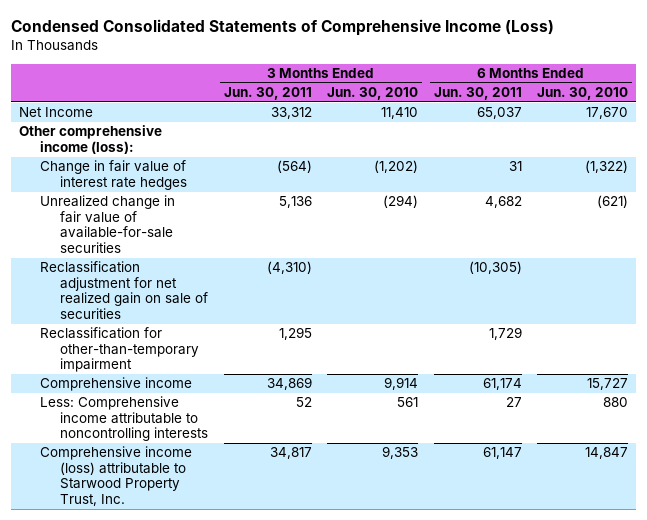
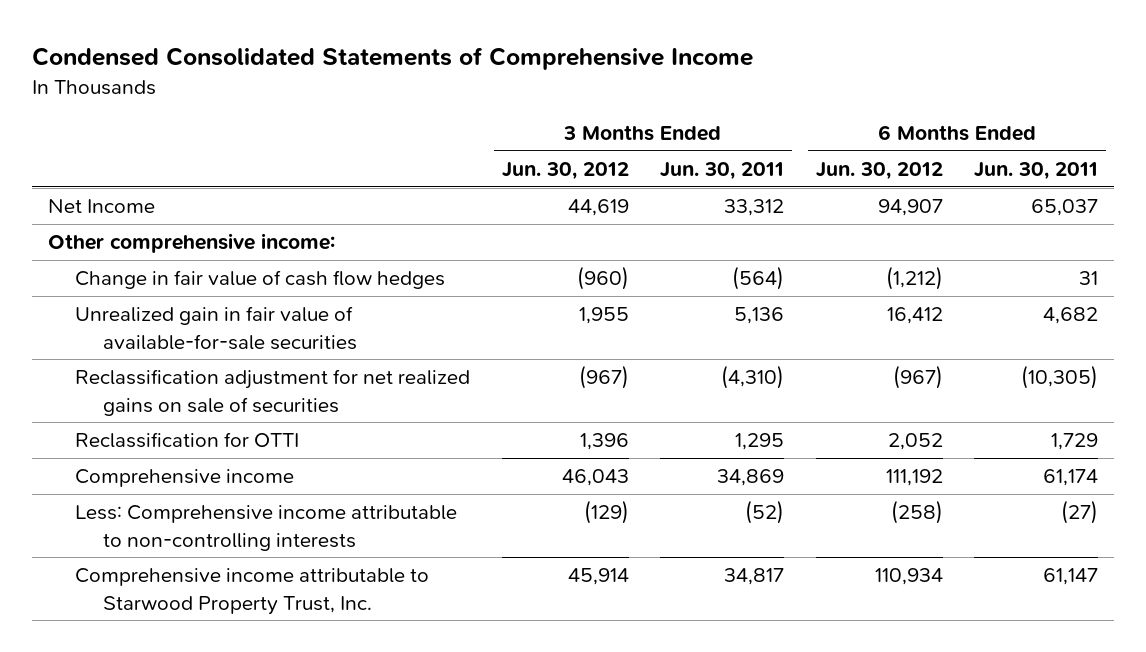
[11,19,555,37] Condensed Consolidated Statements of Comprehensive Income (Loss) -> [32,47,754,71] Condensed Consolidated Statements of Comprehensive Income
[327,86,419,100] Jun. 30, 2010 -> none
[537,86,629,100] Jun. 30, 2010 -> none
none -> [501,161,629,180] Jun. 30, 2012
none -> [815,161,943,180] Jun. 30, 2012
[19,125,163,154] Other comprehensive income (loss): -> [47,233,335,254] Other comprehensive income:
[39,160,188,190] Change in fair value of interest rate hedges -> [75,270,446,290] Change in fair value of cash flow hedges
[39,195,175,254] Unrealized change in fair value of available-for-sale securities -> [75,306,358,350] Unrealized gain in fair value of available-for-sale securities
[39,261,209,320] Reclassification adjustment for net realized gain on sale of securities -> [75,369,471,416] Reclassification adjustment for net realized gains on sale of securities
[39,327,200,373] Reclassification for other-than-temporary impairment -> [75,432,300,449] Reclassification for OTTI
[39,396,209,442] Less: Comprehensive income attributable to noncontrolling interests -> [75,505,458,551] Less: Comprehensive income attributable to non-controlling interests
[295,397,312,408] 52 -> [745,500,785,525] (52)
[505,397,522,408] 27 -> [1060,500,1098,525] (27)
[39,446,192,507] Comprehensive income (loss) attributable to Starwood Property Trust, Inc. -> [75,568,430,615] Comprehensive income attributable to Starwood Property Trust, Inc.

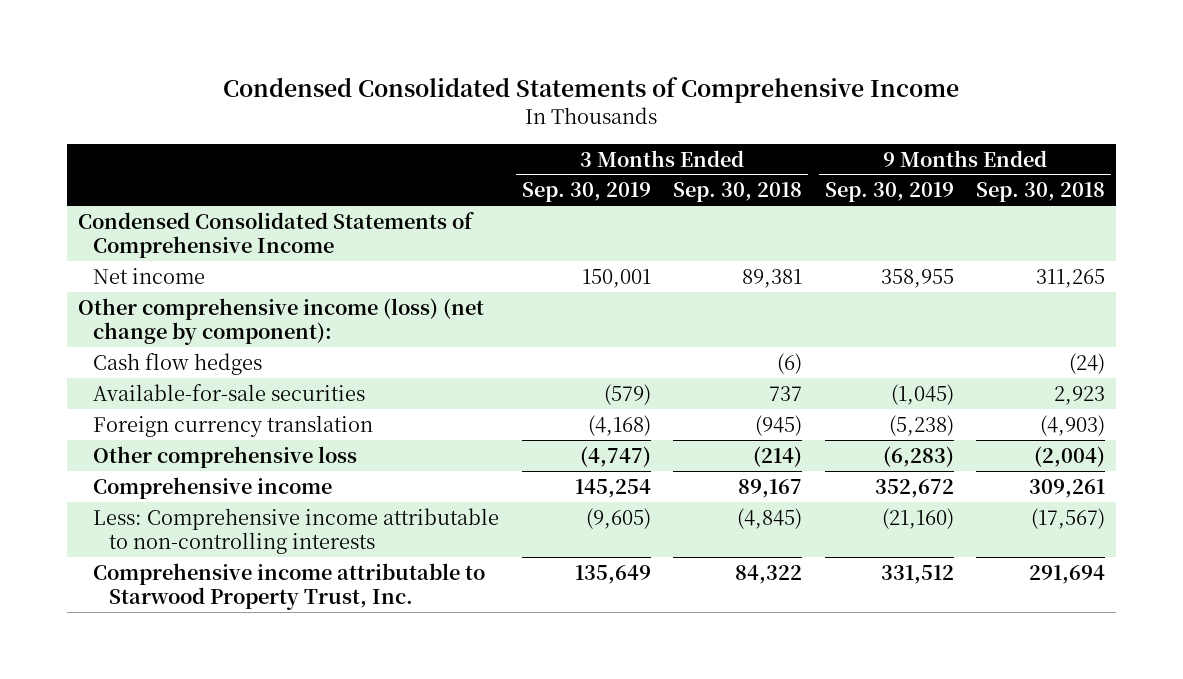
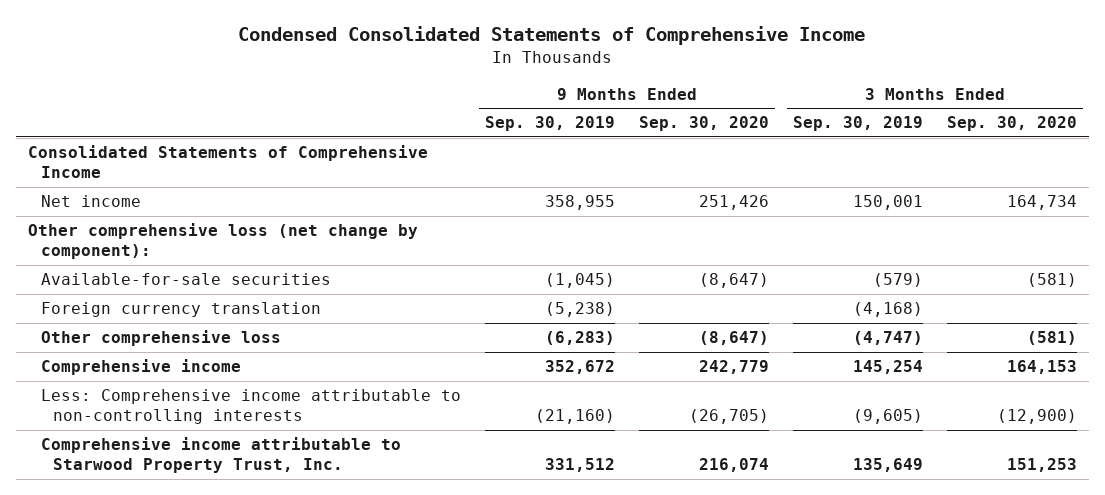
[673,182,803,203] Sep. 30, 2018 -> none
[975,182,1105,203] Sep. 30, 2018 -> none
none -> [638,116,769,132] Sep. 30, 2020
none -> [946,116,1077,132] Sep. 30, 2020
[77,211,474,259] Condensed Consolidated Statements of Comprehensive Income -> [28,145,429,179] Consolidated Statements of Comprehensive Income
[93,352,263,375] Cash flow hedges -> none
[77,297,484,346] Other comprehensive income (loss) (net change by component): -> [28,223,419,260] Other comprehensive loss (net change by component):

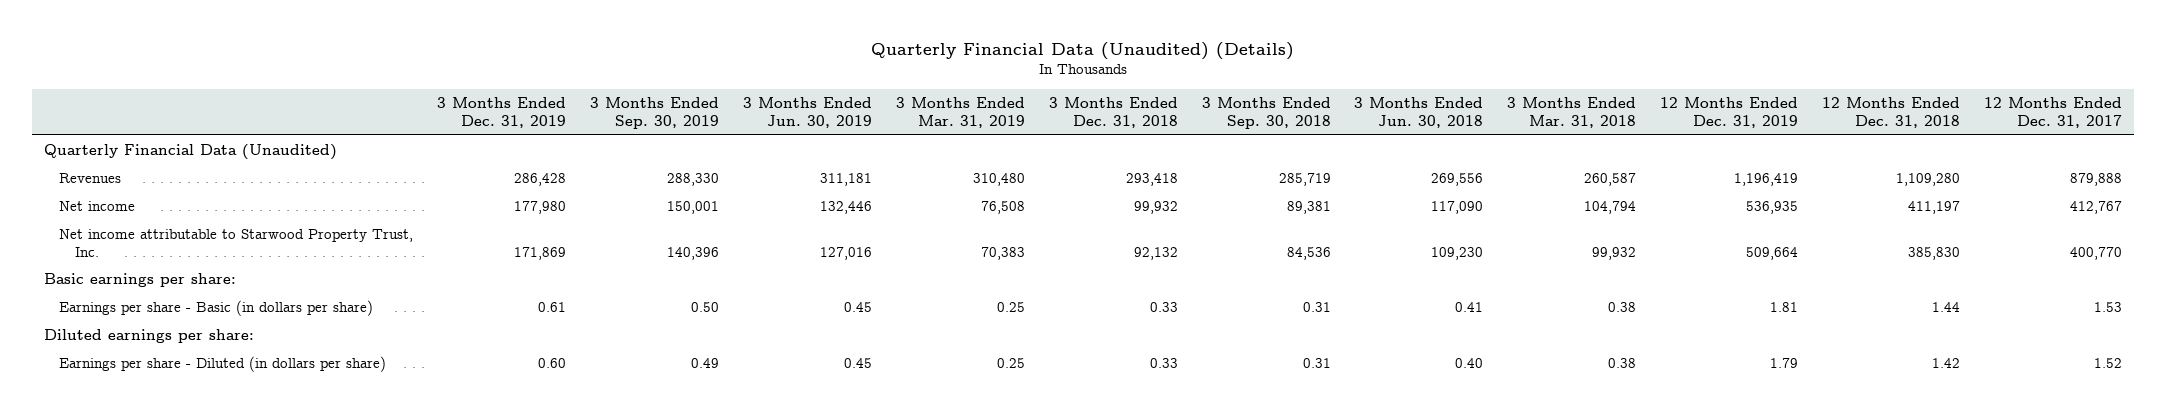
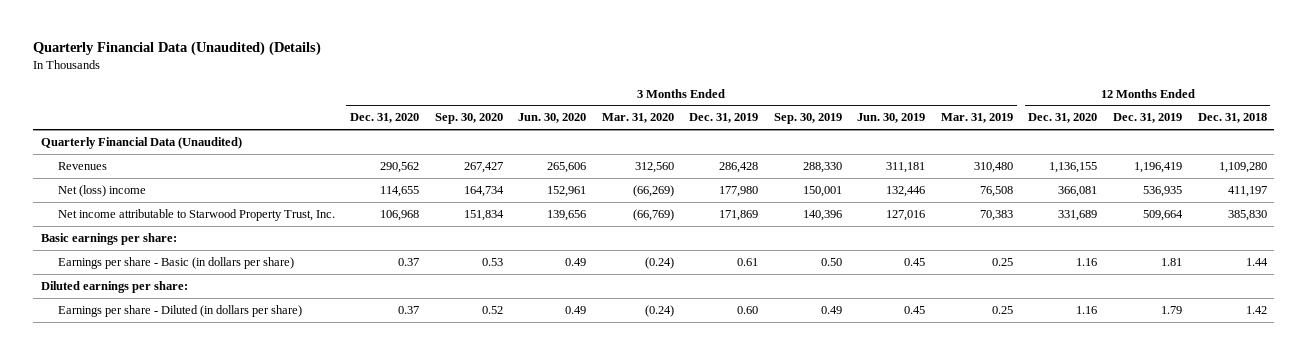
[1048,96,1178,128] 3 Months Ended Dec. 31, 2018 -> none
[1201,96,1331,129] 3 Months Ended Sep. 30, 2018 -> none
[1354,96,1484,128] 3 Months Ended Jun. 30, 2018 -> none
[1507,96,1637,128] 3 Months Ended Mar. 31, 2018 -> none
[1984,96,2123,128] 12 Months Ended Dec. 31, 2017 -> none
none -> [350,113,420,124] Dec. 31, 2020
none -> [434,113,503,125] Sep. 30, 2020
none -> [518,113,587,124] Jun. 30, 2020
none -> [601,113,674,124] Mar. 31, 2020
none -> [1028,113,1098,124] Dec. 31, 2020
[59,200,136,211] Net income -> [57,184,146,197] Net (loss) income

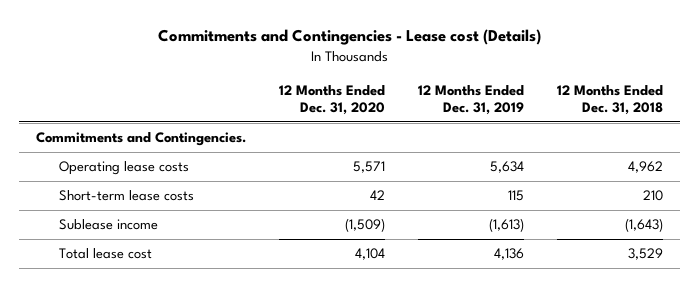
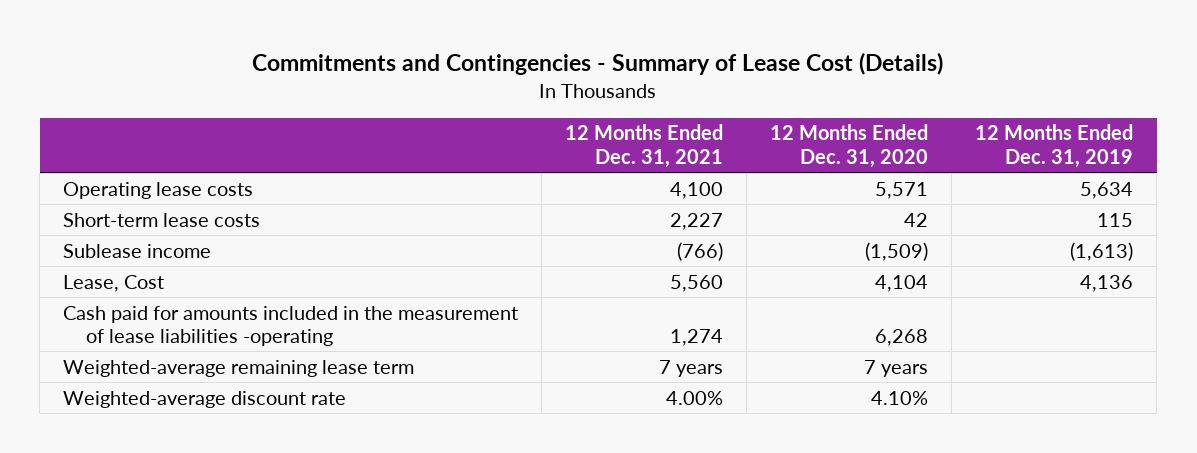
[157,29,541,46] Commitments and Contingencies - Lease cost (Details) -> [252,51,944,75] Commitments and Contingencies - Summary of Lease Cost (Details)
[557,84,664,116] 12 Months Ended Dec. 31, 2018 -> none
none -> [565,124,724,169] 12 Months Ended Dec. 31, 2021
[35,132,246,147] Commitments and Contingencies. -> none
[58,248,152,260] Total lease cost -> [63,274,165,292] Lease, Cost
none -> [63,305,519,347] Cash paid for amounts included in the measurement of lease liabilities -operating
none -> [63,359,415,377] Weighted-average remaining lease term
none -> [63,390,347,408] Weighted-average discount rate

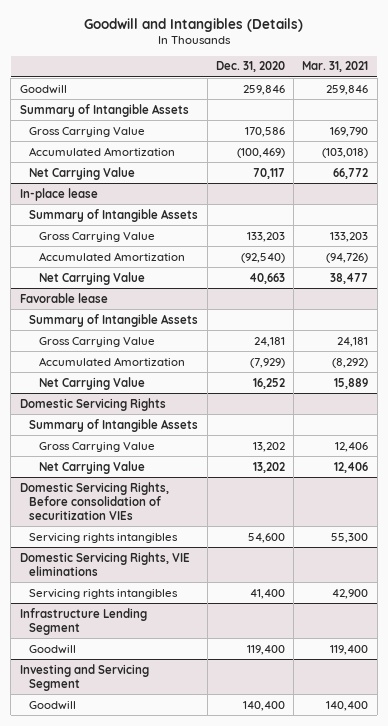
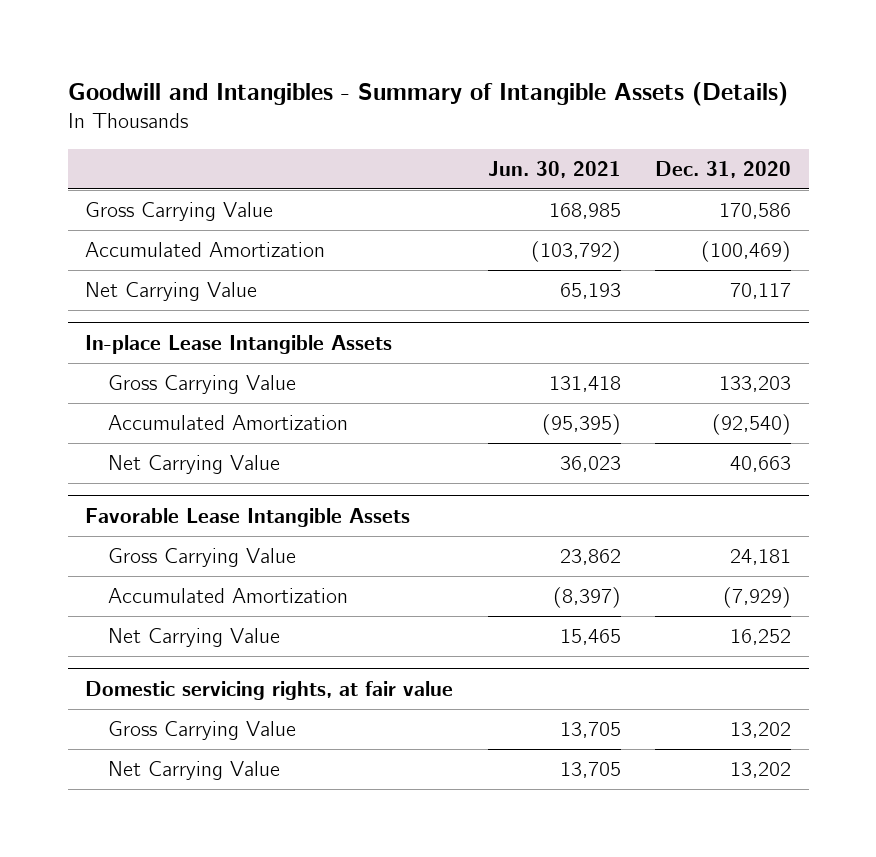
[83,17,303,32] Goodwill and Intangibles (Details) -> [67,81,788,106] Goodwill and Intangibles - Summary of Intangible Assets (Details)
[302,61,369,73] Mar. 31, 2021 -> none
none -> [487,160,621,178] Jun. 30, 2021
[19,84,67,94] Goodwill -> none
[19,103,189,117] Summary of Intangible Assets -> none
[29,208,199,222] Summary of Intangible Assets -> none
[19,187,98,201] In-place lease -> [84,334,392,354] In-place Lease Intangible Assets
[29,313,199,327] Summary of Intangible Assets -> none
[19,292,108,303] Favorable lease -> [84,507,410,527] Favorable Lease Intangible Assets
[29,418,199,432] Summary of Intangible Assets -> none
[19,397,166,411] Domestic Servicing Rights -> [84,680,453,700] Domestic servicing rights, at fair value
[19,481,169,520] Domestic Servicing Rights, Before consolidation of securitization VIEs -> none
[29,532,179,543] Servicing rights intangibles -> none
[19,551,190,576] Domestic Servicing Rights, VIE eliminations -> none
[29,588,179,599] Servicing rights intangibles -> none
[19,607,147,635] Infrastructure Lending Segment -> none
[29,644,77,654] Goodwill -> none
[19,663,149,691] Investing and Servicing Segment -> none
[29,700,77,710] Goodwill -> none

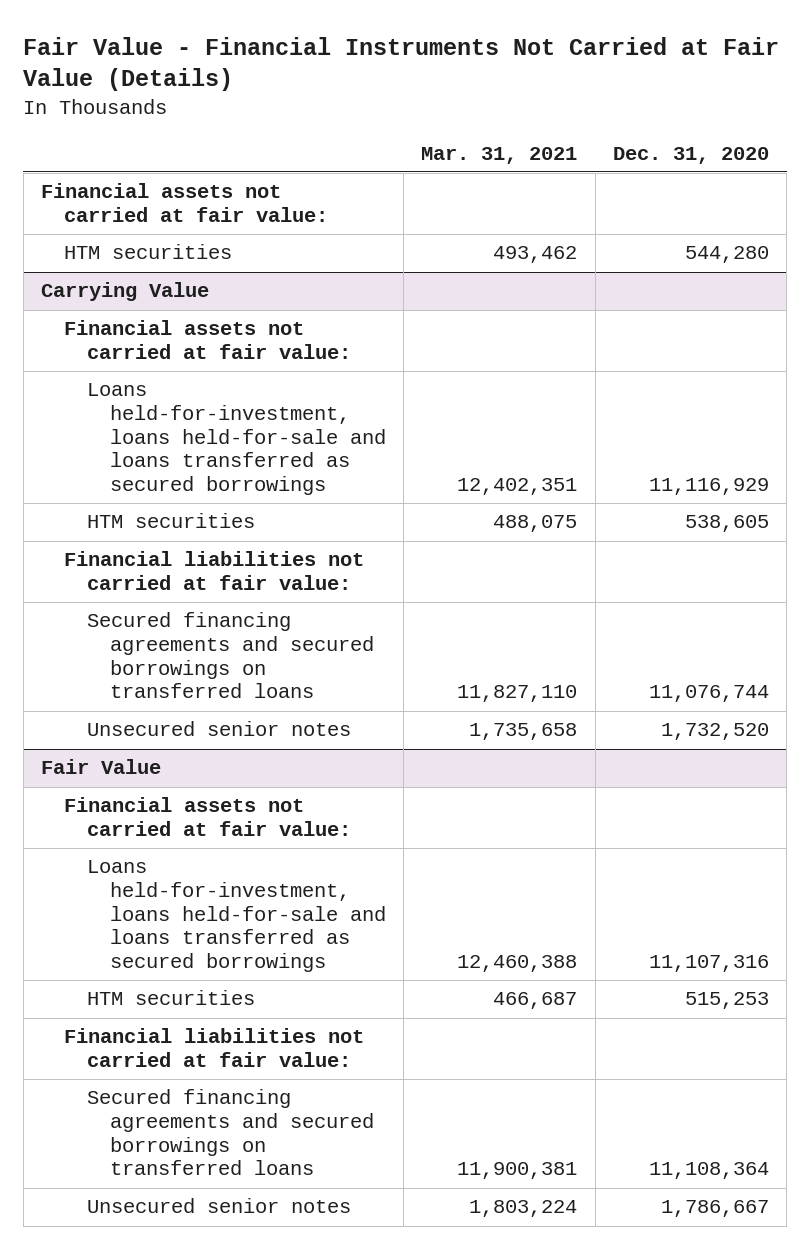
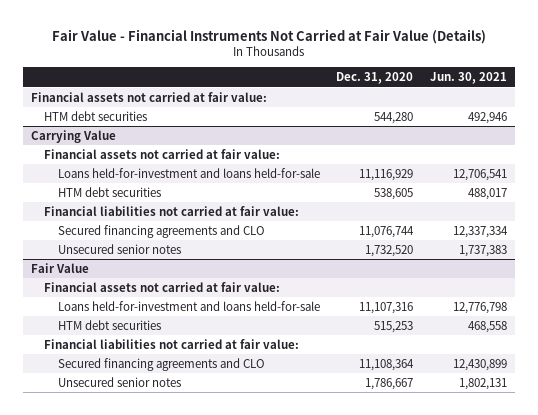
[421,146,578,164] Mar. 31, 2021 -> none
none -> [429,72,507,85] Jun. 30, 2021
[64,244,233,260] HTM securities -> [44,110,148,121] HTM debt securities
[86,383,386,496] Loans held-for-investment, loans held-for-sale and loans transferred as secured borrowings -> [57,167,320,178] Loans held-for-investment and loans held-for-sale
[86,513,255,529] HTM securities -> [57,186,161,197] HTM debt securities
[86,612,374,699] Secured financing agreements and secured borrowings on transferred loans -> [57,224,265,238] Secured financing agreements and CLO
[86,860,386,973] Loans held-for-investment, loans held-for-sale and loans transferred as secured borrowings -> [57,300,320,311] Loans held-for-investment and loans held-for-sale
[86,990,255,1006] HTM securities -> [57,319,161,330] HTM debt securities
[86,1089,374,1176] Secured financing agreements and secured borrowings on transferred loans -> [57,357,265,371] Secured financing agreements and CLO

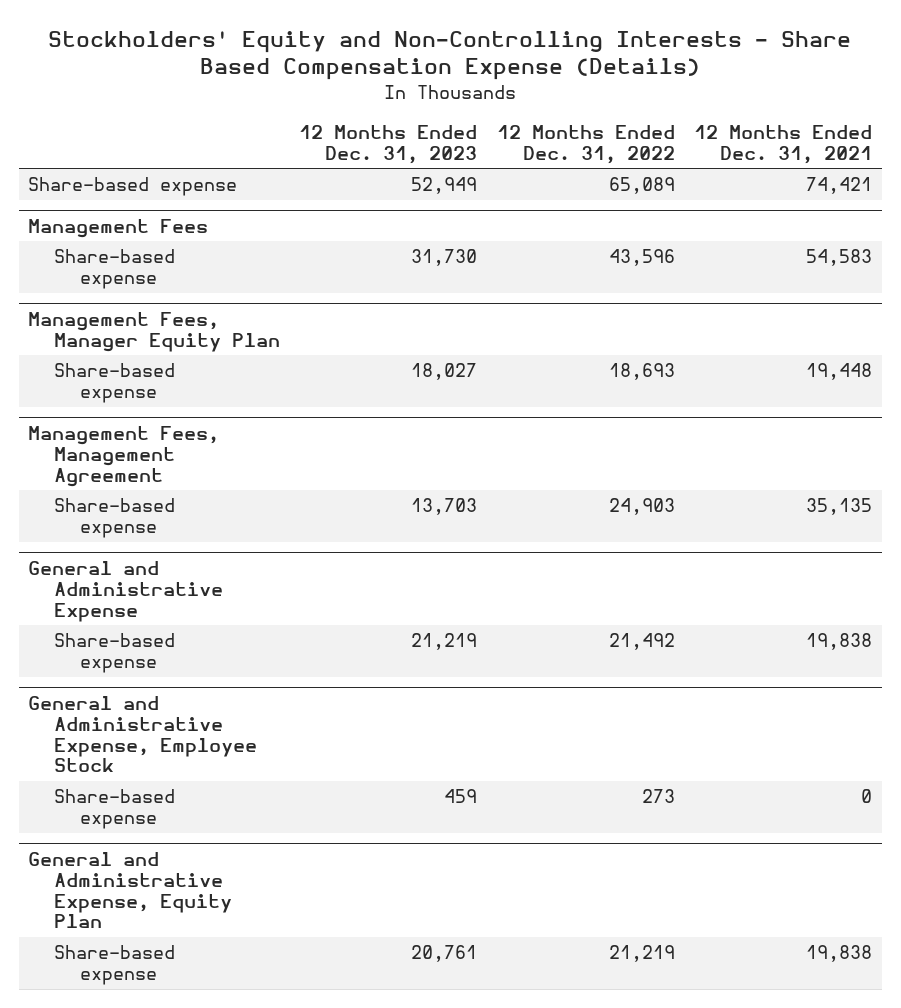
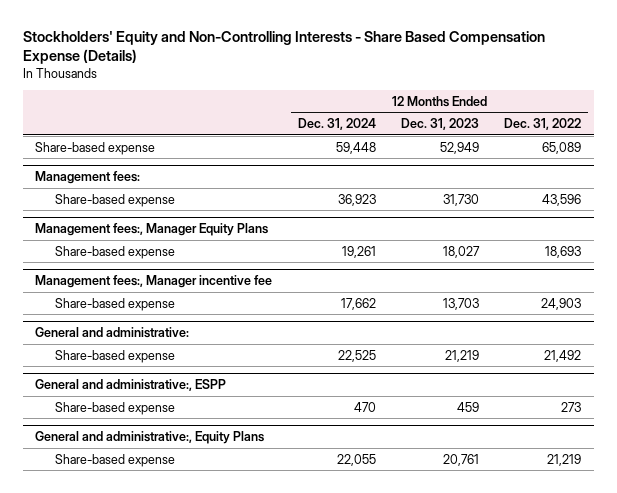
[694,124,873,164] 12 Months Ended Dec. 31, 2021 -> none
none -> [297,118,376,131] Dec. 31, 2024
[28,218,209,238] Management Fees -> [35,171,141,185] Management fees:
[28,311,281,352] Management Fees, Manager Equity Plan -> [35,223,269,237] Management fees:, Manager Equity Plans
[28,425,220,487] Management Fees, Management Agreement -> none
none -> [35,275,273,289] Management fees:, Manager incentive fee
[28,560,224,622] General and Administrative Expense -> [35,327,190,339] General and administrative:
[28,695,258,773] General and Administrative Expense, Employee Stock -> none
none -> [35,379,227,392] General and administrative:, ESPP
[28,851,233,929] General and Administrative Expense, Equity Plan -> [35,431,265,445] General and administrative:, Equity Plans

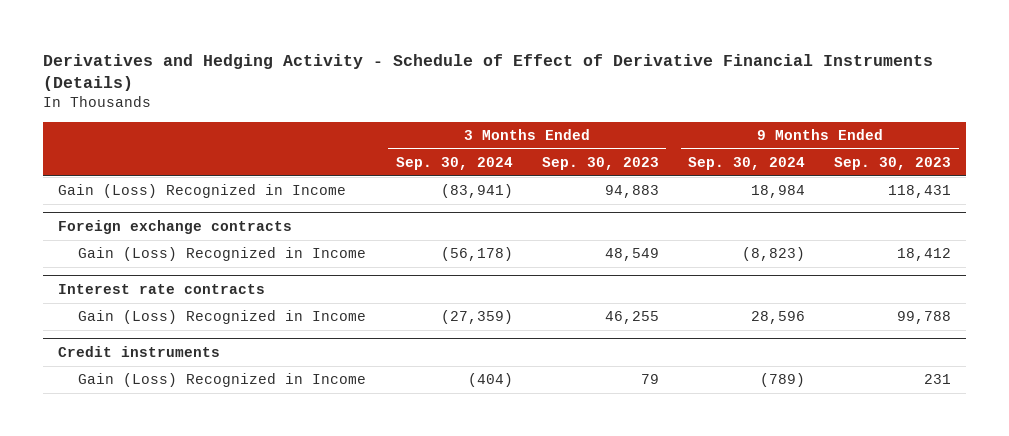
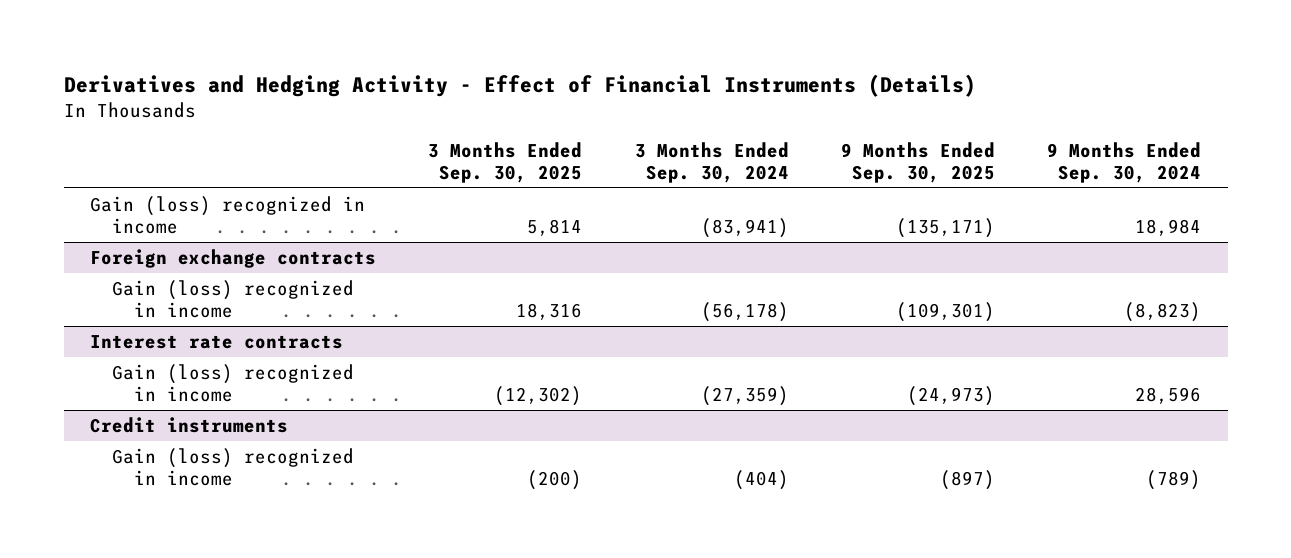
[43,53,934,91] Derivatives and Hedging Activity - Schedule of Effect of Derivative Financial Instruments (Details) -> [63,74,976,98] Derivatives and Hedging Activity - Effect of Financial Instruments (Details)
[541,156,659,170] Sep. 30, 2023 -> none
[834,156,952,170] Sep. 30, 2023 -> none
none -> [428,141,583,183] 3 Months Ended Sep. 30, 2025
none -> [841,141,996,183] 9 Months Ended Sep. 30, 2025
[58,184,347,199] Gain (Loss) Recognized in Income -> [89,195,365,234] Gain (loss) recognized in income
[78,247,367,262] Gain (Loss) Recognized in Income -> [111,279,354,318] Gain (loss) recognized in income
[78,310,367,325] Gain (Loss) Recognized in Income -> [111,363,354,402] Gain (loss) recognized in income
[78,373,367,388] Gain (Loss) Recognized in Income -> [111,447,354,486] Gain (loss) recognized in income

